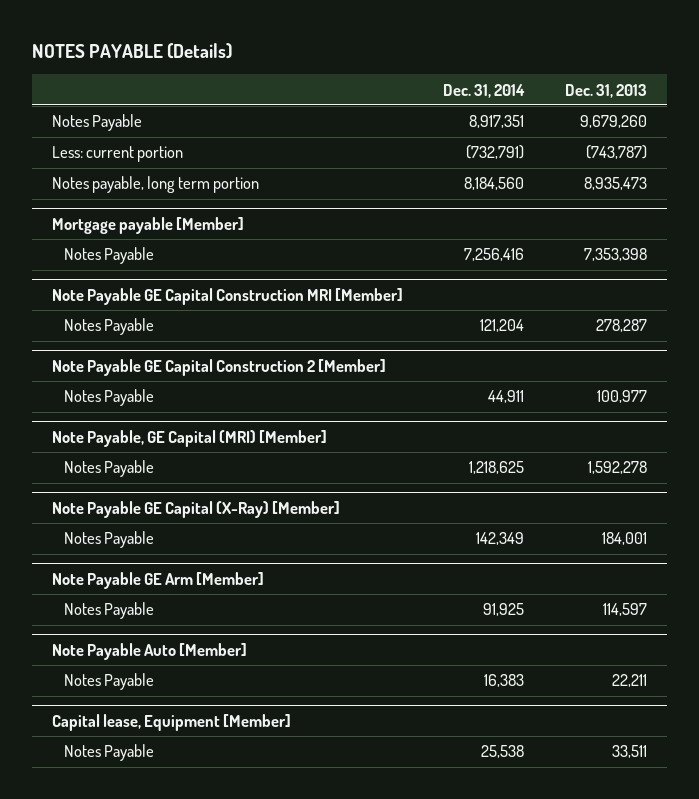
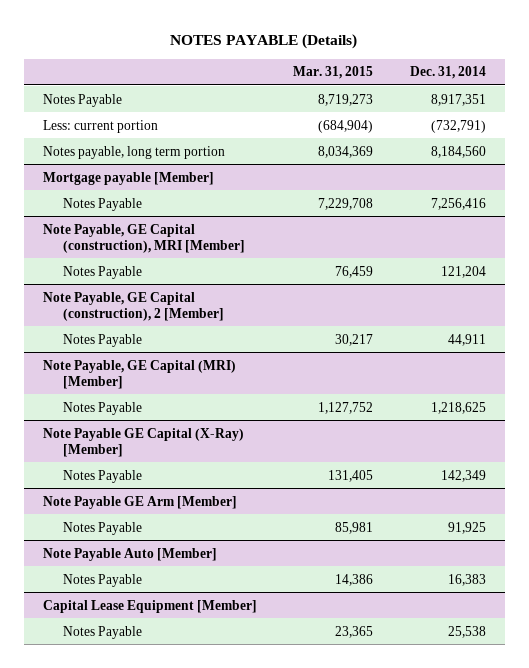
[564,83,647,98] Dec. 31, 2013 -> none
none -> [293,66,374,80] Mar. 31, 2015
[52,288,404,306] Note Payable GE Capital Construction MRI [Member] -> [42,223,245,253] Note Payable, GE Capital (construction), MRI [Member]
[52,359,387,377] Note Payable GE Capital Construction 2 [Member] -> [42,291,224,321] Note Payable, GE Capital (construction), 2 [Member]
[52,714,292,732] Capital lease, Equipment [Member] -> [42,599,257,613] Capital Lease Equipment [Member]

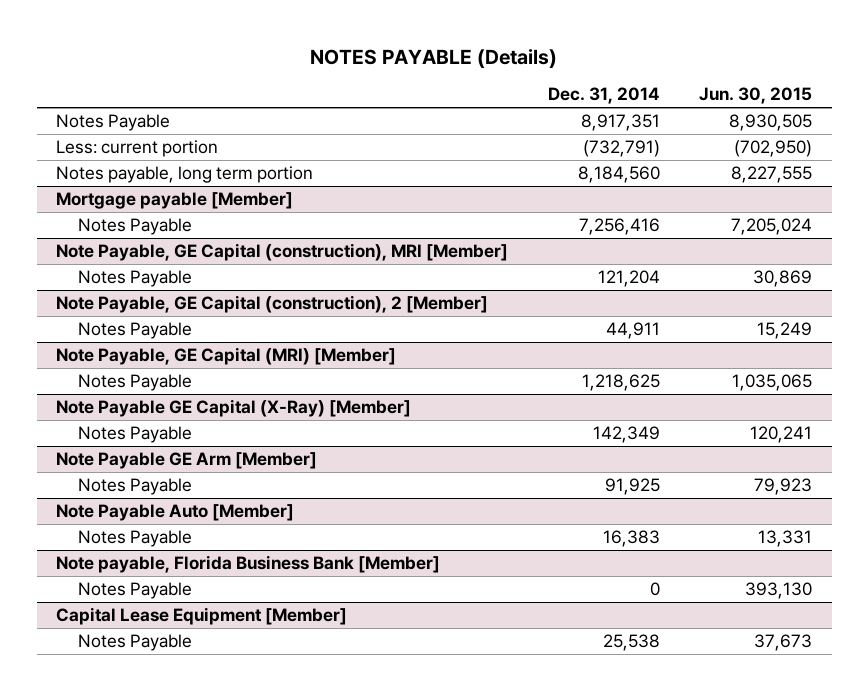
[293,66,374,80] Mar. 31, 2015 -> none
none -> [698,87,812,105] Jun. 30, 2015
none -> [56,555,441,574] Note payable, Florida Business Bank [Member]
none -> [78,582,193,600] Notes Payable

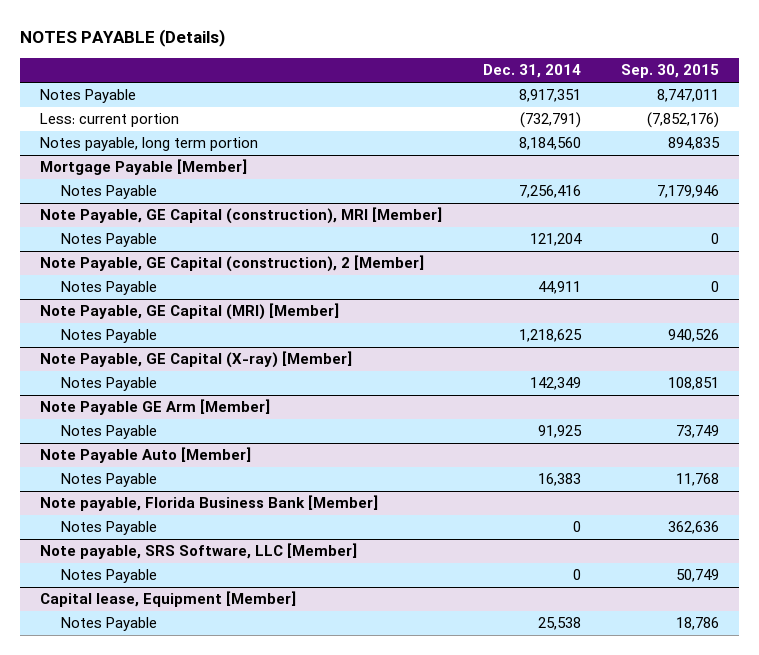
[698,87,812,105] Jun. 30, 2015 -> none
none -> [621,64,720,79] Sep. 30, 2015
[56,192,294,210] Mortgage payable [Member] -> [40,159,248,176] Mortgage Payable [Member]
[56,399,412,418] Note Payable GE Capital (X-Ray) [Member] -> [40,351,353,369] Note Payable, GE Capital (X-ray) [Member]
none -> [40,543,358,560] Note payable, SRS Software, LLC [Member]
none -> [61,569,158,584] Notes Payable
[56,607,348,626] Capital Lease Equipment [Member] -> [40,591,297,608] Capital lease, Equipment [Member]

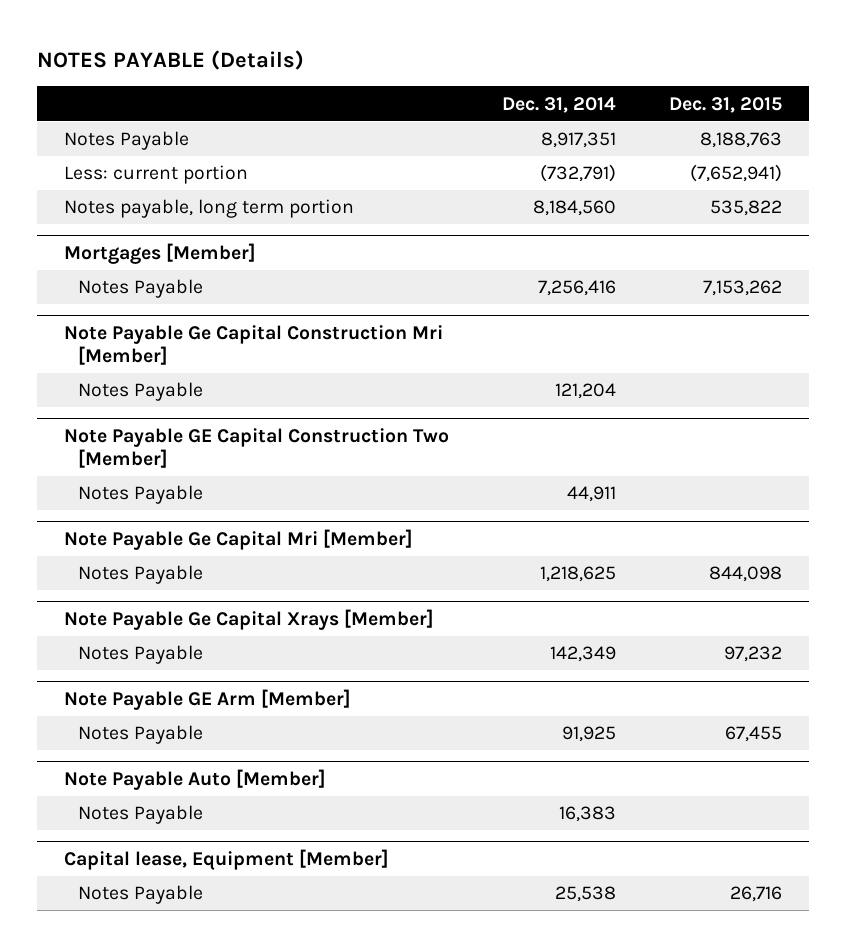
[621,64,720,79] Sep. 30, 2015 -> none
none -> [669,96,783,113] Dec. 31, 2015
[40,159,248,176] Mortgage Payable [Member] -> [63,242,256,264] Mortgages [Member]
[40,207,443,225] Note Payable, GE Capital (construction), MRI [Member] -> [63,324,443,365] Note Payable Ge Capital Construction Mri [Member]
[40,255,425,273] Note Payable, GE Capital (construction), 2 [Member] -> [63,427,449,468] Note Payable GE Capital Construction Two [Member]
[40,303,340,321] Note Payable, GE Capital (MRI) [Member] -> [63,528,413,550] Note Payable Ge Capital Mri [Member]
[40,351,353,369] Note Payable, GE Capital (X-ray) [Member] -> [63,608,434,630] Note Payable Ge Capital Xrays [Member]
[40,495,379,512] Note payable, Florida Business Bank [Member] -> none
[61,521,158,536] Notes Payable -> none
[40,543,358,560] Note payable, SRS Software, LLC [Member] -> none
[61,569,158,584] Notes Payable -> none

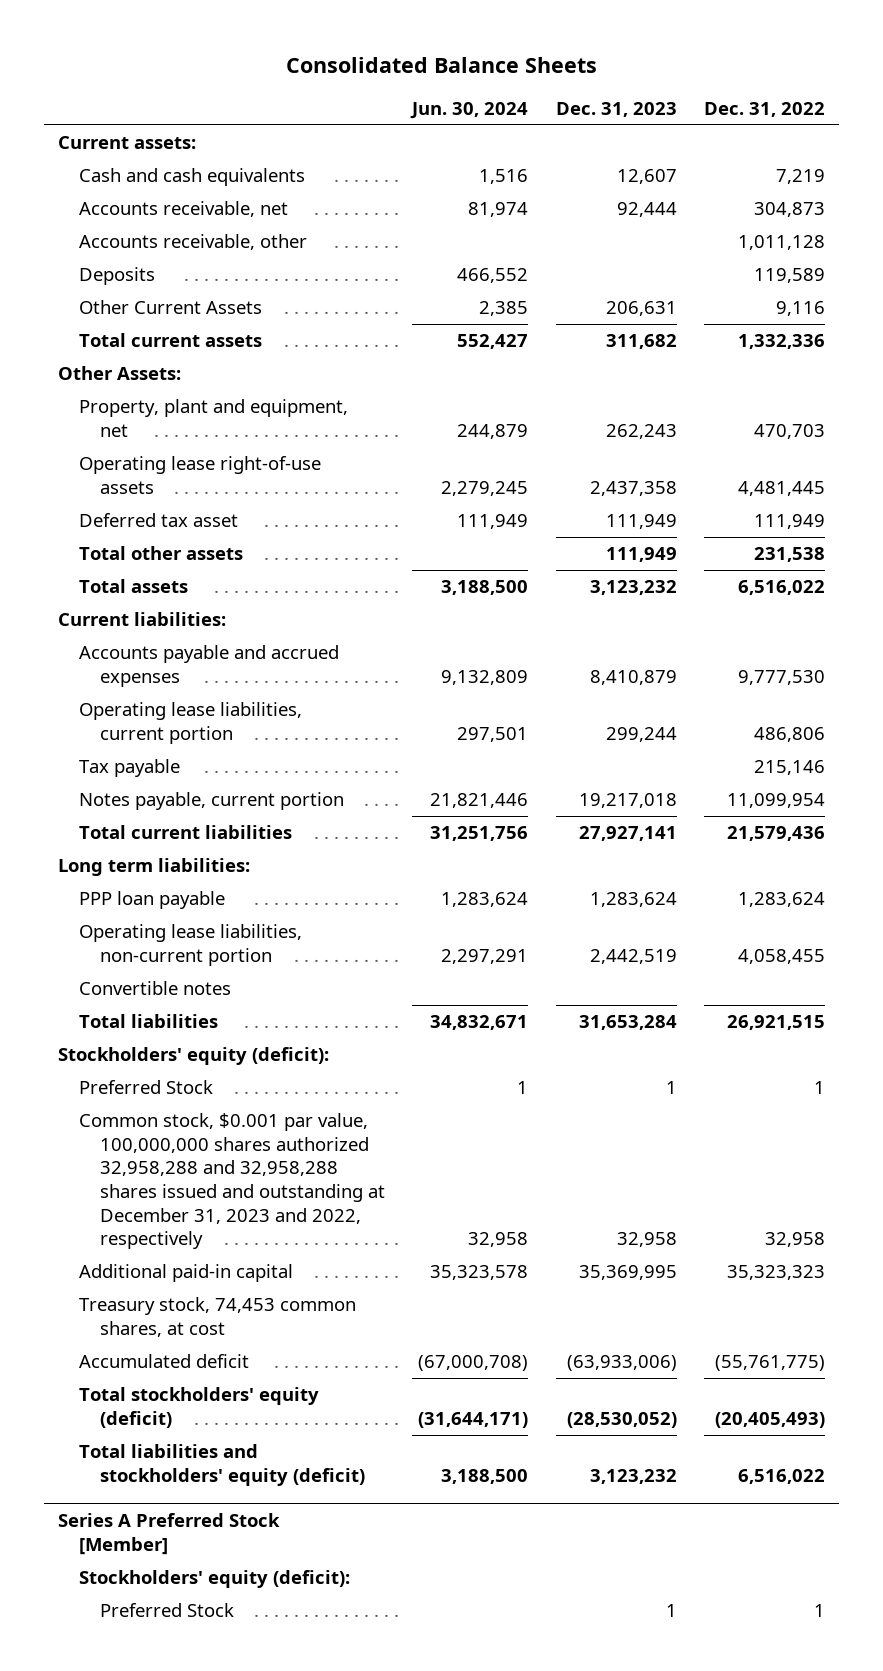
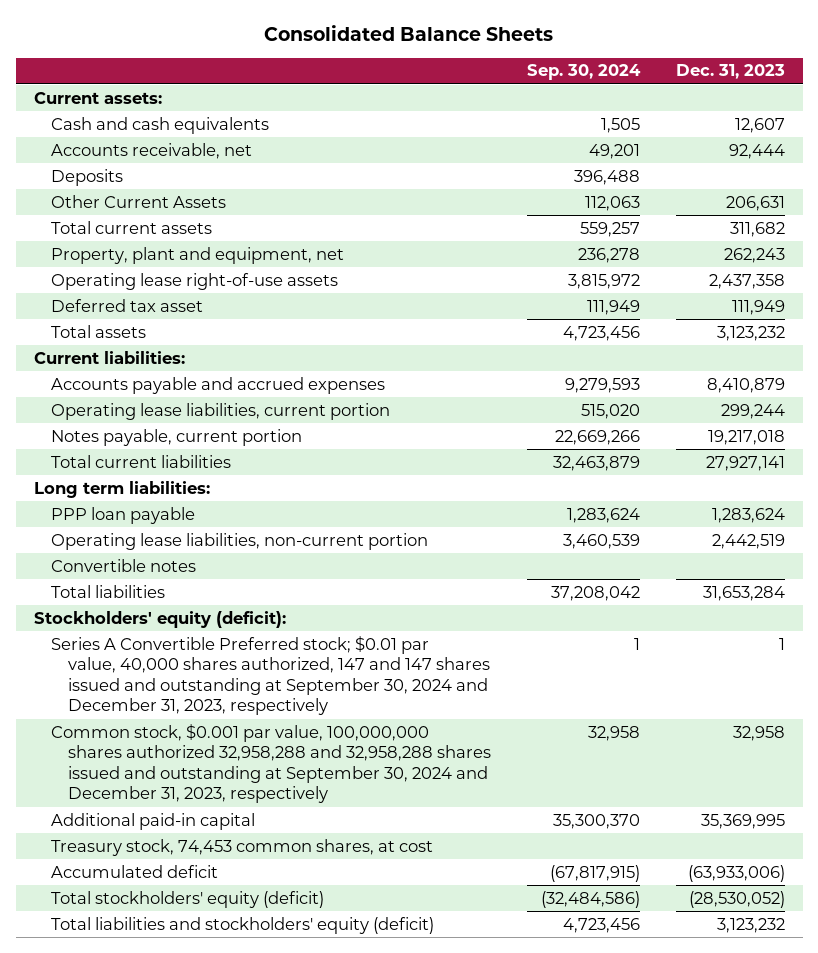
[410,101,529,119] Jun. 30, 2024 -> none
[704,101,826,117] Dec. 31, 2022 -> none
none -> [527,64,642,81] Sep. 30, 2024
[78,234,307,251] Accounts receivable, other -> none
[57,366,181,381] Other Assets: -> none
[78,546,243,561] Total other assets -> none
[78,759,180,778] Tax payable -> none
[78,1080,213,1095] Preferred Stock -> [50,635,491,716] Series A Convertible Preferred stock; $0.01 par value, 40,000 shares authorized, 147 and 147 shares issued and outstanding at September 30, 2024 and December 31, 2023, respectively
[78,1113,385,1250] Common stock, $0.001 par value, 100,000,000 shares authorized 32,958,288 and 32,958,288 shares issued and outstanding at December 31, 2023 and 2022, respectively -> [50,723,492,804] Common stock, $0.001 par value, 100,000,000 shares authorized 32,958,288 and 32,958,288 shares issued and outstanding at September 30, 2024 and December 31, 2023, respectively
[57,1513,280,1555] Series A Preferred Stock [Member] -> none
[78,1570,350,1589] Stockholders' equity (deficit): -> none
[99,1603,234,1618] Preferred Stock -> none

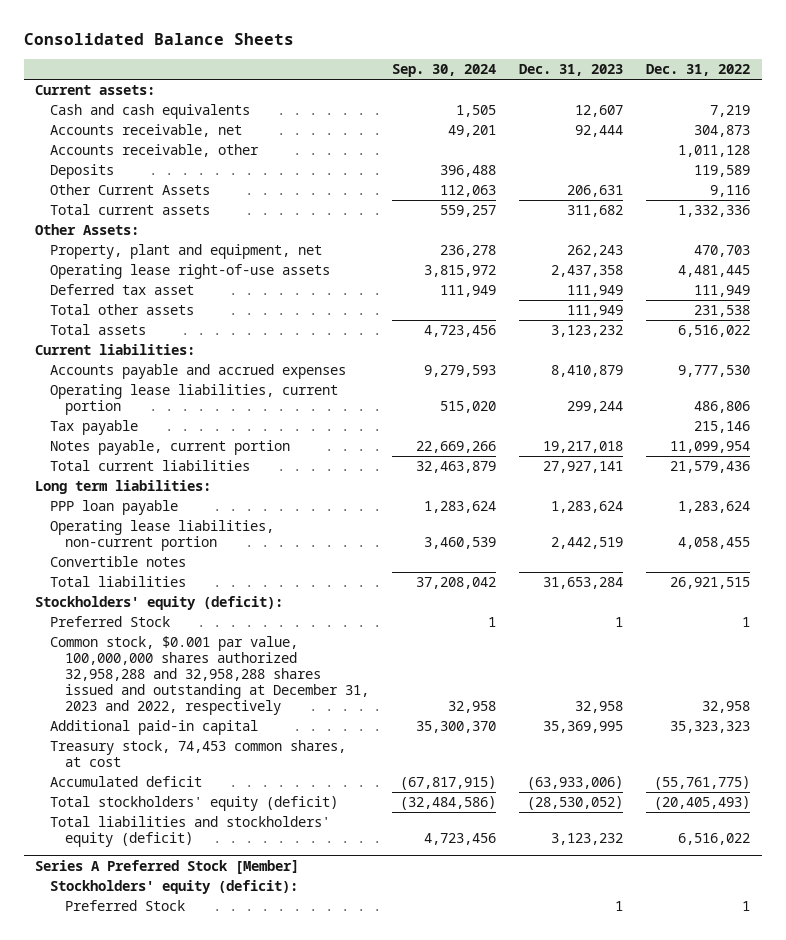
none -> [646,64,751,77] Dec. 31, 2022
none -> [50,144,260,158] Accounts receivable, other
none -> [35,224,140,236] Other Assets:
none -> [50,304,195,316] Total other assets
none -> [50,420,139,436] Tax payable
[50,635,491,716] Series A Convertible Preferred stock; $0.01 par value, 40,000 shares authorized, 147 and 147 shares issued and outstanding at September 30, 2024 and December 31, 2023, respectively -> [50,616,171,628] Preferred Stock
[50,723,492,804] Common stock, $0.001 par value, 100,000,000 shares authorized 32,958,288 and 32,958,288 shares issued and outstanding at September 30, 2024 and December 31, 2023, respectively -> [50,636,370,716] Common stock, $0.001 par value, 100,000,000 shares authorized 32,958,288 and 32,958,288 shares issued and outstanding at December 31, 2023 and 2022, respectively
none -> [35,860,300,875] Series A Preferred Stock [Member]
none -> [50,880,299,895] Stockholders' equity (deficit):
none -> [65,900,186,912] Preferred Stock

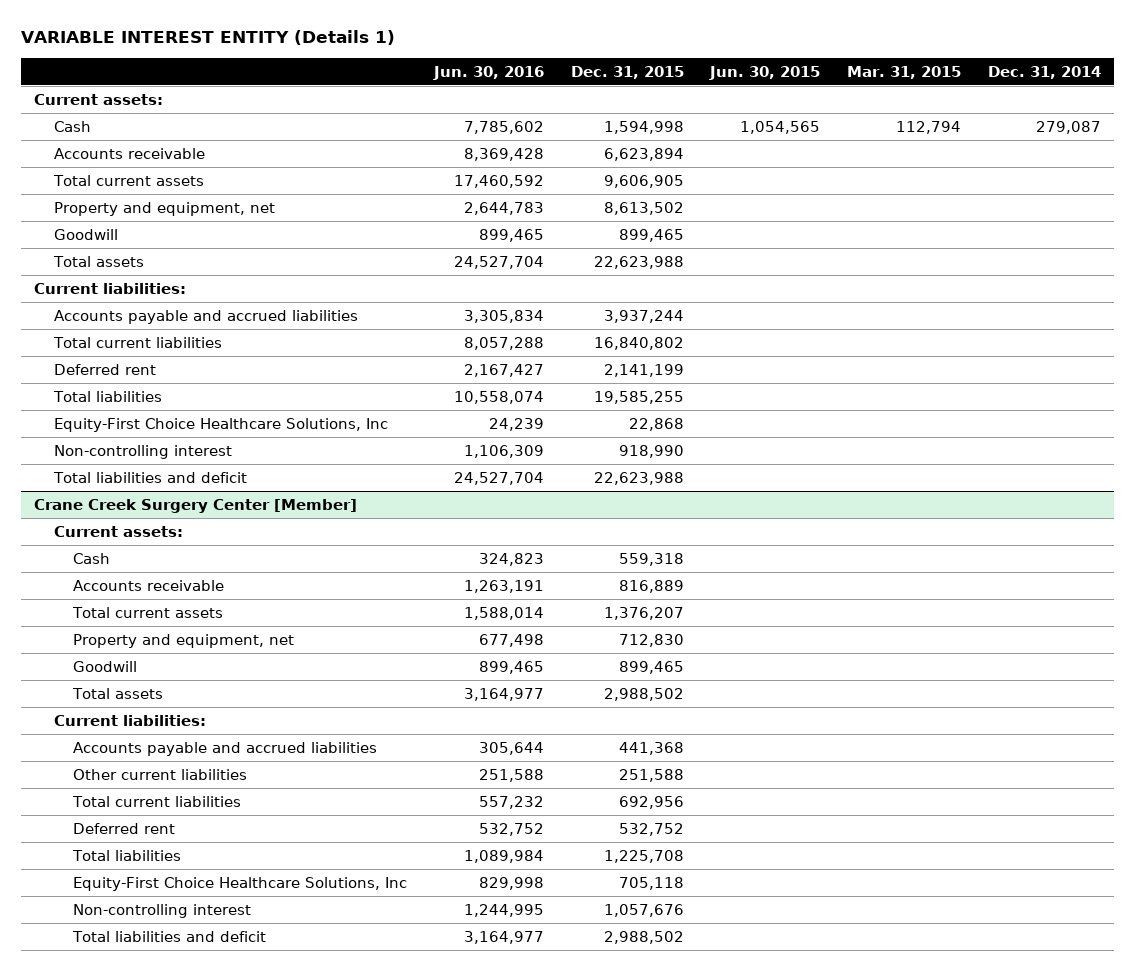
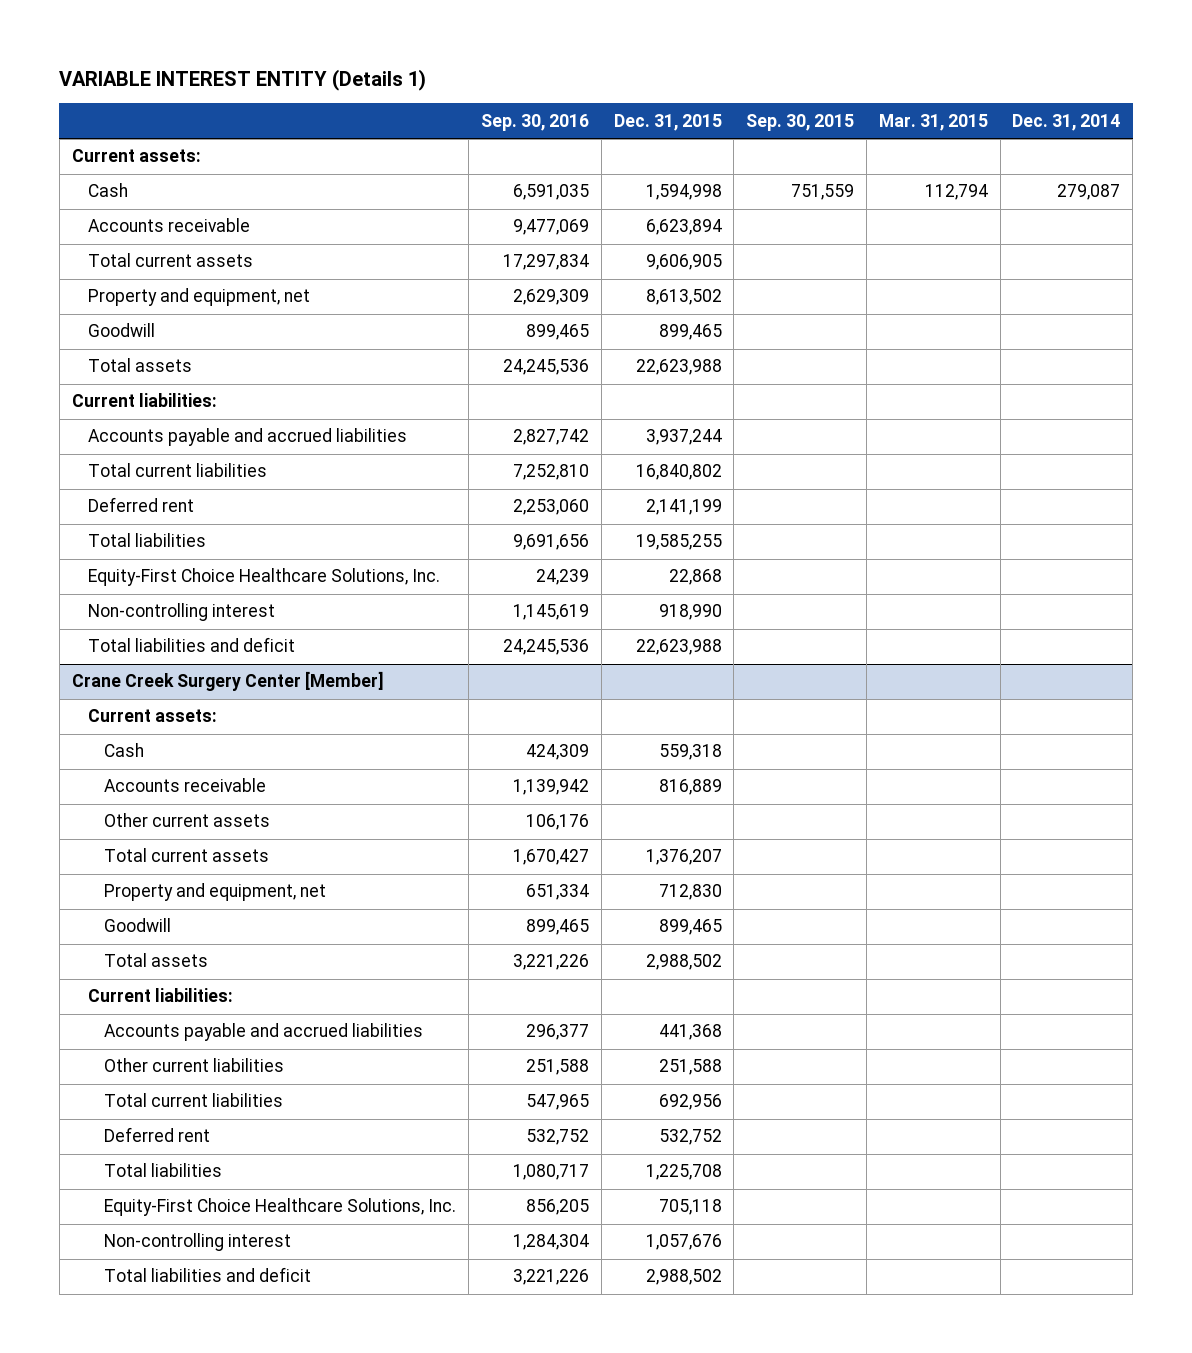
[432,65,544,80] Jun. 30, 2016 -> none
[709,65,821,80] Jun. 30, 2015 -> none
none -> [481,113,590,131] Sep. 30, 2016
none -> [746,113,855,131] Sep. 30, 2015
[53,417,388,432] Equity-First Choice Healthcare Solutions, Inc -> [88,568,441,587] Equity-First Choice Healthcare Solutions, Inc.
none -> [104,813,271,828] Other current assets
[72,876,407,891] Equity-First Choice Healthcare Solutions, Inc -> [104,1198,457,1217] Equity-First Choice Healthcare Solutions, Inc.

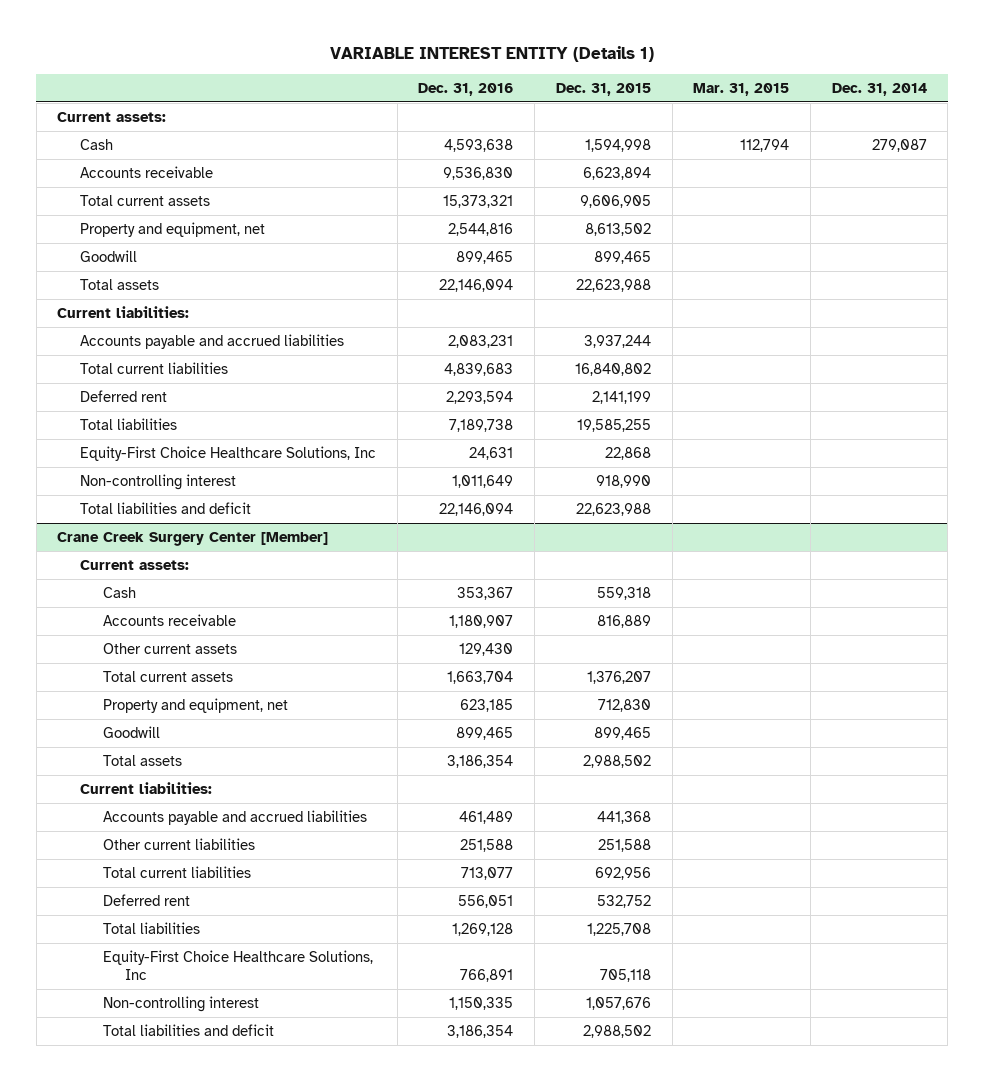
[481,113,590,131] Sep. 30, 2016 -> none
[746,113,855,131] Sep. 30, 2015 -> none
none -> [418,83,514,97] Dec. 31, 2016
[88,568,441,587] Equity-First Choice Healthcare Solutions, Inc. -> [80,445,377,461] Equity-First Choice Healthcare Solutions, Inc
[104,1198,457,1217] Equity-First Choice Healthcare Solutions, Inc. -> [102,949,373,980] Equity-First Choice Healthcare Solutions, Inc

